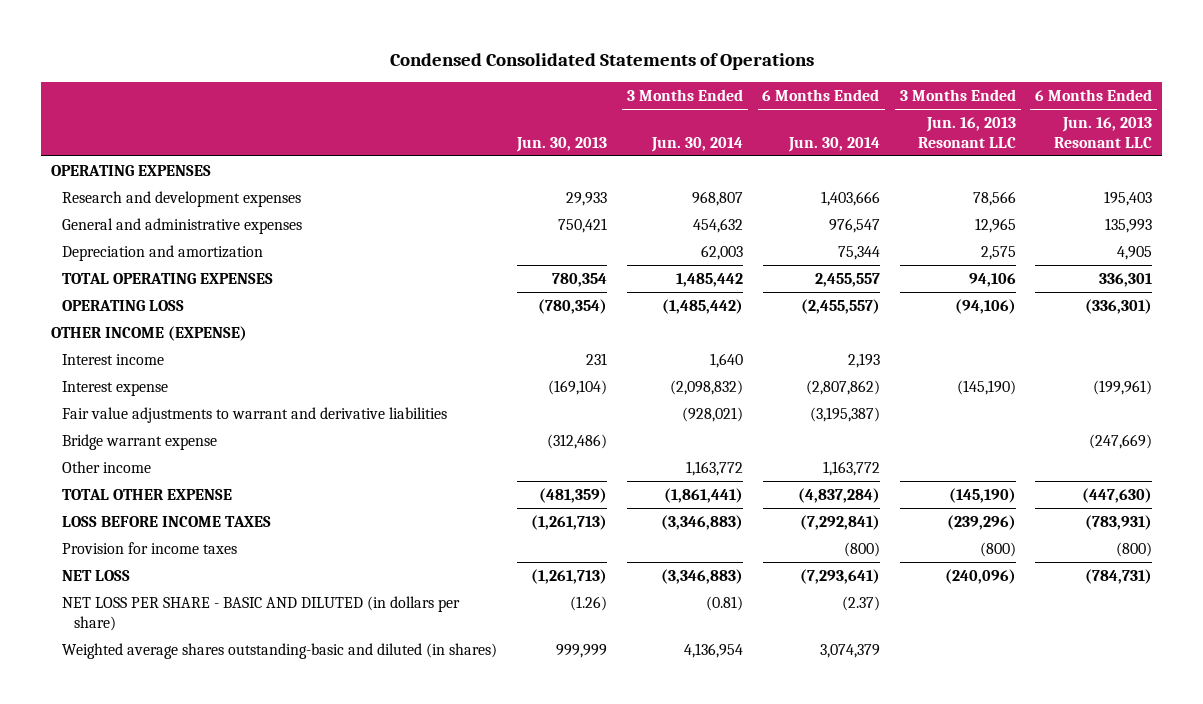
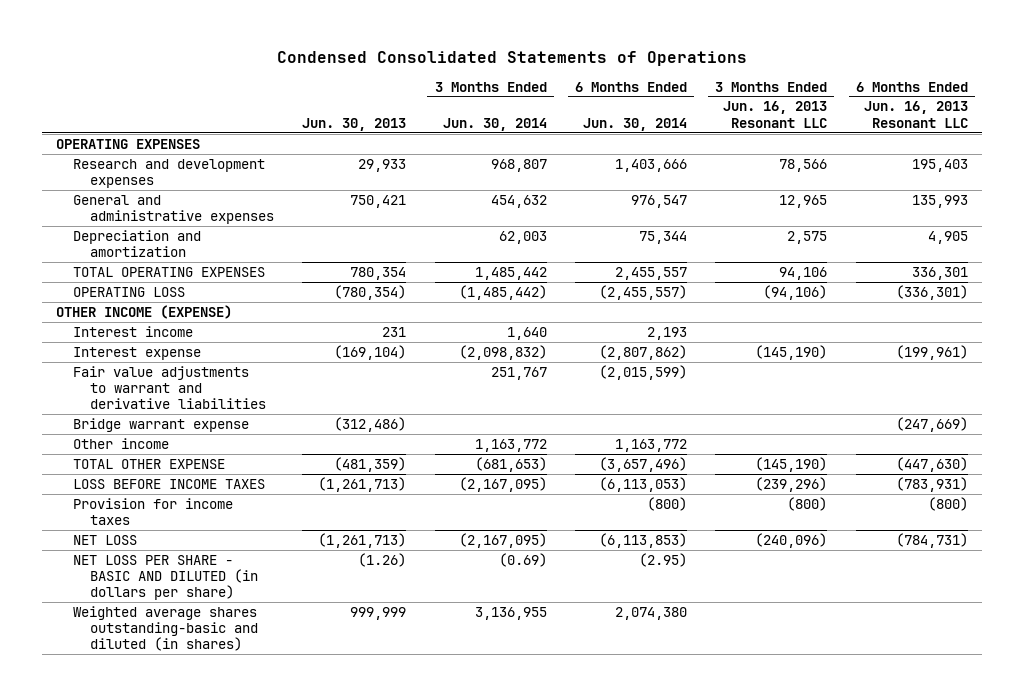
[682,407,744,423] (928,021) -> [490,366,547,380] 251,767
[809,407,880,423] (3,195,387) -> [598,364,687,380] (2,015,599)
[664,488,744,504] (1,861,441) -> [474,456,547,472] (681,653)
[797,488,880,504] (4,837,284) -> [598,456,687,472] (3,657,496)
[661,515,744,531] (3,346,883) -> [458,476,547,492] (2,167,095)
[799,515,880,531] (7,292,841) -> [598,476,687,492] (6,113,053)
[661,569,744,585] (3,346,883) -> [458,532,547,548] (2,167,095)
[799,569,880,585] (7,293,641) -> [598,532,687,548] (6,113,853)
[706,596,744,612] (0.81) -> [498,552,547,567] (0.69)
[841,596,880,612] (2.37) -> [638,552,687,567] (2.95)
[684,643,744,659] 4,136,954 -> [474,606,547,620] 3,136,955
[819,644,880,659] 3,074,379 -> [614,606,687,620] 2,074,380

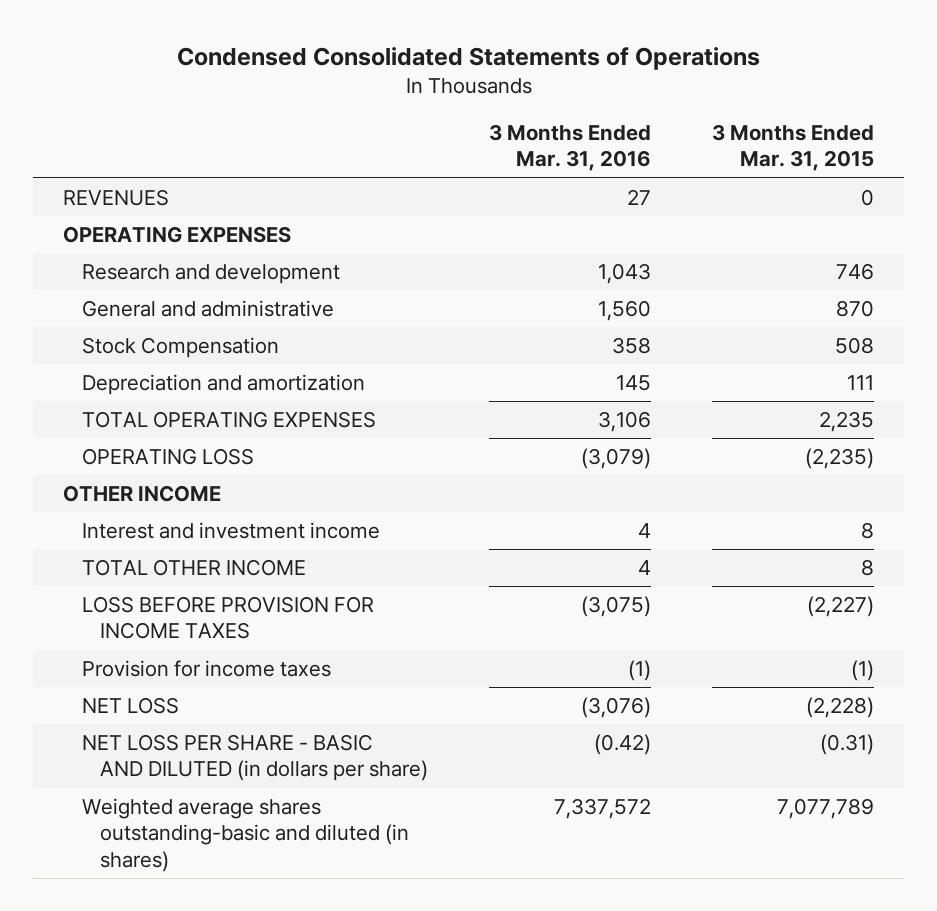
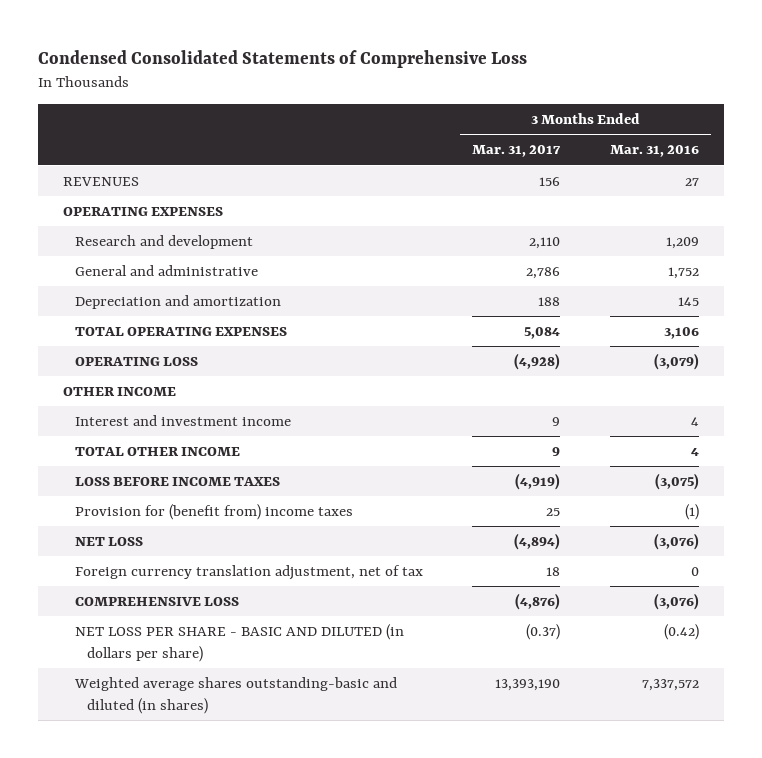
[176,47,760,71] Condensed Consolidated Statements of Operations -> [37,50,527,69] Condensed Consolidated Statements of Comprehensive Loss
[711,124,874,172] 3 Months Ended Mar. 31, 2015 -> none
none -> [472,145,562,158] Mar. 31, 2017
[81,337,279,359] Stock Compensation -> none
[597,263,651,285] 1,043 -> [666,236,700,249] 1,209
[597,300,651,322] 1,560 -> [668,266,700,279] 1,752
[81,596,374,640] LOSS BEFORE PROVISION FOR INCOME TAXES -> [74,476,280,486] LOSS BEFORE INCOME TAXES
[81,660,331,678] Provision for income taxes -> [74,503,353,520] Provision for (benefit from) income taxes
none -> [74,564,423,580] Foreign currency translation adjustment, net of tax
none -> [74,596,239,606] COMPREHENSIVE LOSS

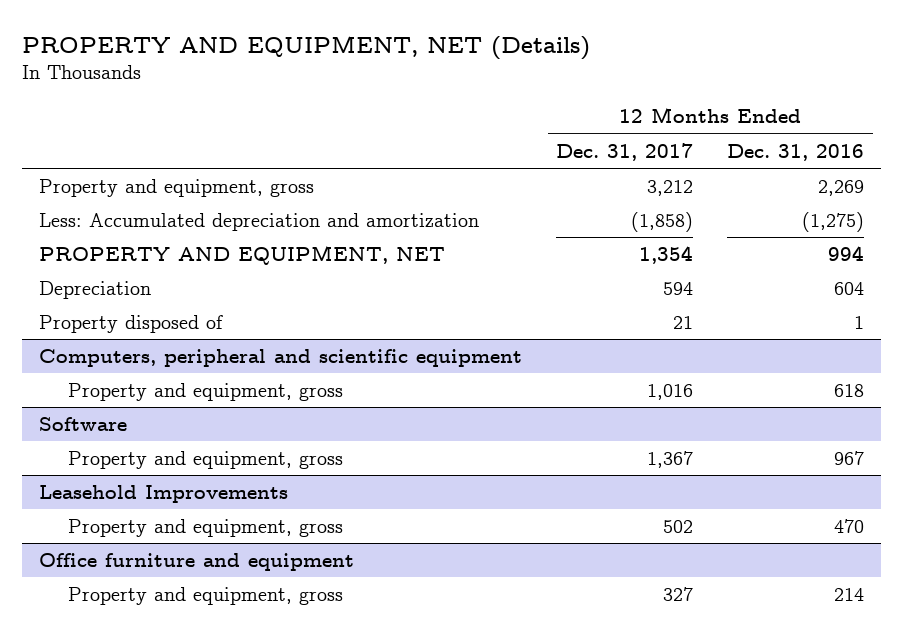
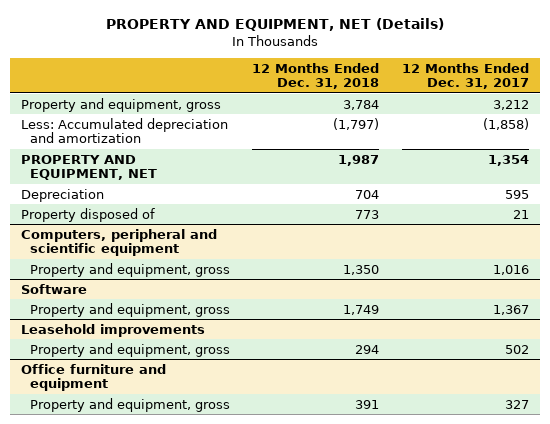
[727,143,865,161] Dec. 31, 2016 -> none
none -> [252,62,380,90] 12 Months Ended Dec. 31, 2018
[663,282,694,296] 594 -> [504,189,529,199] 595
[39,485,289,504] Leasehold Improvements -> [21,323,206,337] Leasehold improvements

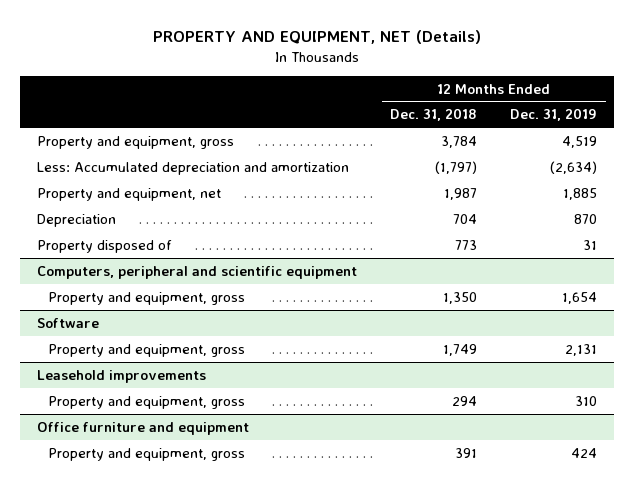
[401,62,529,90] 12 Months Ended Dec. 31, 2017 -> none
none -> [510,108,598,122] Dec. 31, 2019
[21,154,158,181] PROPERTY AND EQUIPMENT, NET -> [36,187,221,201] Property and equipment, net

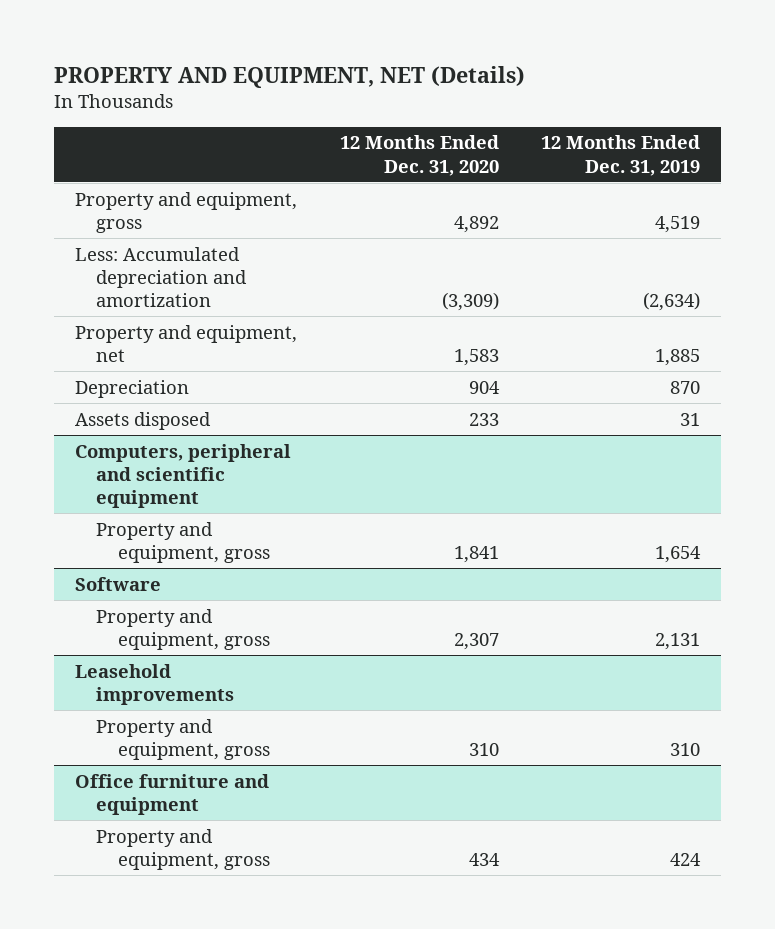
[390,108,478,122] Dec. 31, 2018 -> none
none -> [339,135,499,176] 12 Months Ended Dec. 31, 2020
[36,239,172,253] Property disposed of -> [75,411,212,430] Assets disposed

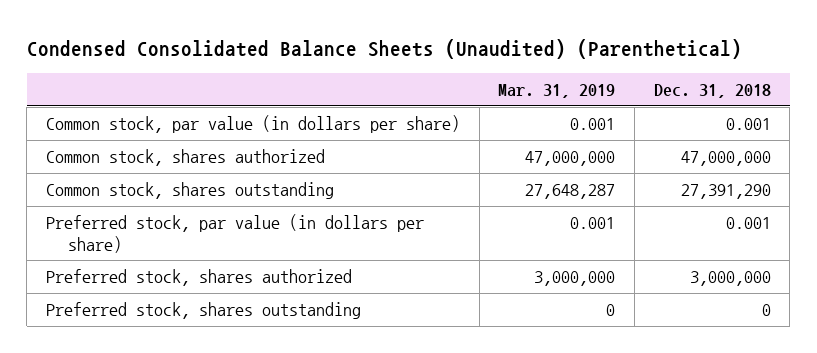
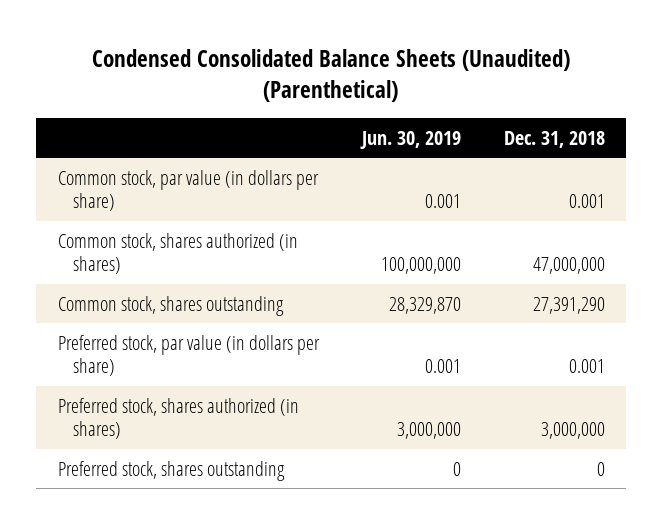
[498,84,616,99] Mar. 31, 2019 -> none
none -> [359,130,461,149] Jun. 30, 2019
[45,149,325,167] Common stock, shares authorized -> [57,232,298,275] Common stock, shares authorized (in shares)
[45,269,352,287] Preferred stock, shares authorized -> [57,397,299,440] Preferred stock, shares authorized (in shares)

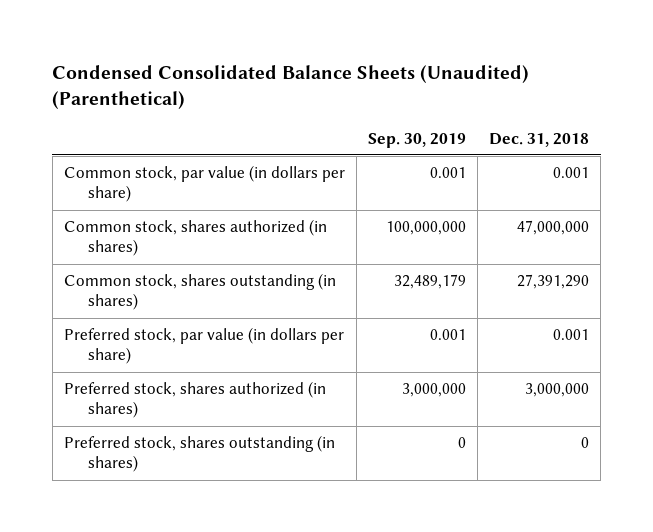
[359,130,461,149] Jun. 30, 2019 -> none
none -> [368,132,467,148] Sep. 30, 2019
[57,295,284,316] Common stock, shares outstanding -> [64,273,337,311] Common stock, shares outstanding (in shares)
[57,460,285,481] Preferred stock, shares outstanding -> [64,435,336,473] Preferred stock, shares outstanding (in shares)

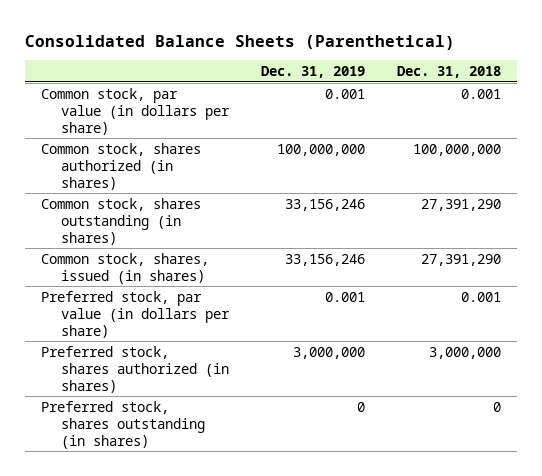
[52,64,530,109] Condensed Consolidated Balance Sheets (Unaudited) (Parenthetical) -> [25,34,456,50] Consolidated Balance Sheets (Parenthetical)
[368,132,467,148] Sep. 30, 2019 -> none
none -> [261,66,366,79] Dec. 31, 2019
[517,220,590,236] 47,000,000 -> [412,143,501,156] 100,000,000
none -> [40,252,209,284] Common stock, shares, issued (in shares)

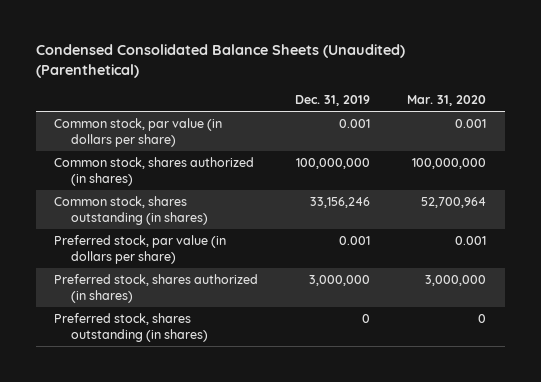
[25,34,456,50] Consolidated Balance Sheets (Parenthetical) -> [35,44,405,79] Condensed Consolidated Balance Sheets (Unaudited) (Parenthetical)
[396,66,501,79] Dec. 31, 2018 -> none
none -> [407,95,487,107] Mar. 31, 2020
[40,252,209,284] Common stock, shares, issued (in shares) -> none

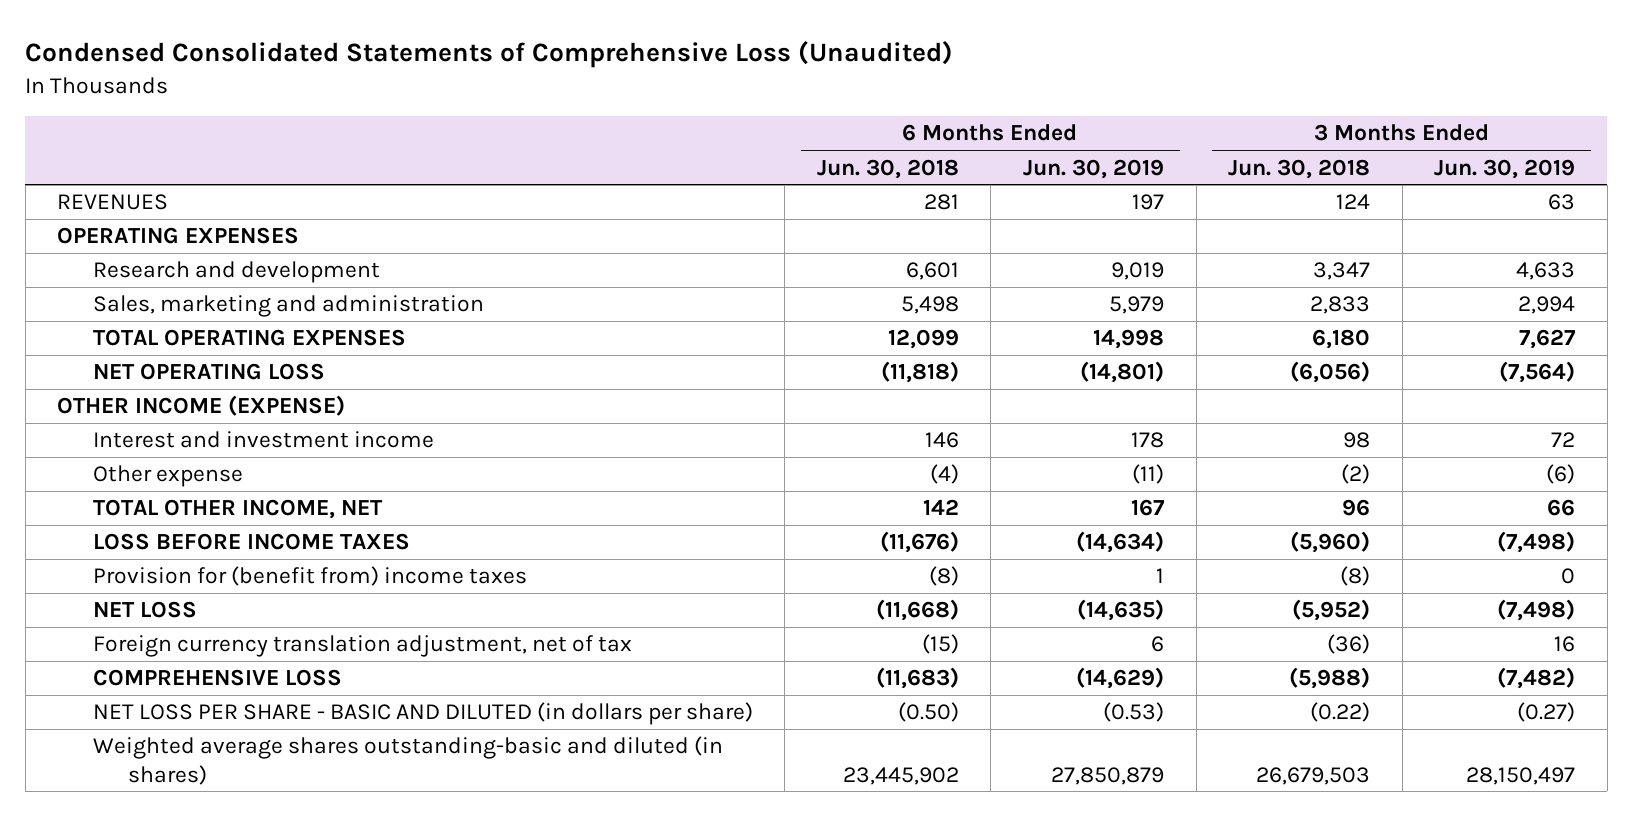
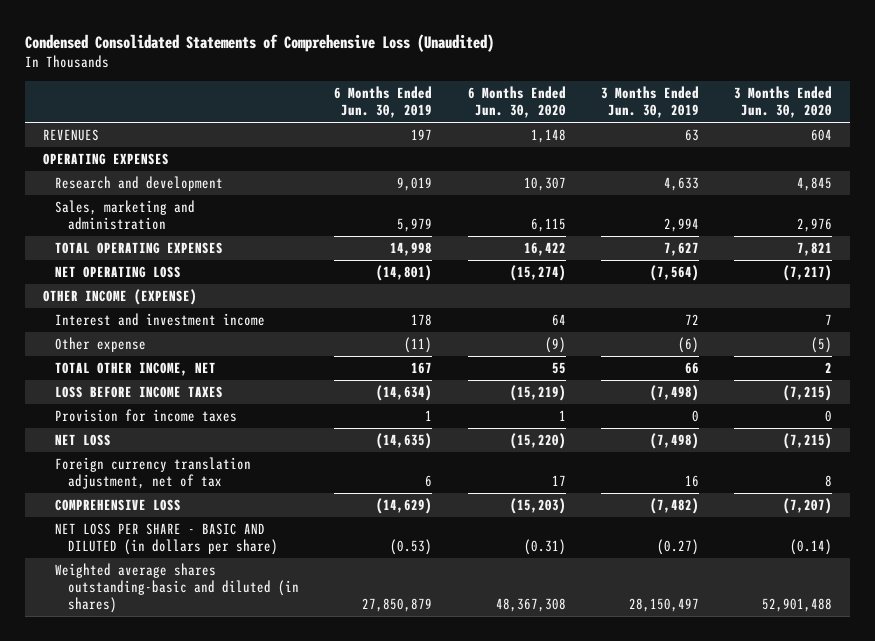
[816,158,959,179] Jun. 30, 2018 -> none
[1228,158,1371,179] Jun. 30, 2018 -> none
none -> [467,86,566,119] 6 Months Ended Jun. 30, 2020
none -> [734,86,833,119] 3 Months Ended Jun. 30, 2020
[92,566,527,587] Provision for (benefit from) income taxes -> [55,409,238,423] Provision for income taxes

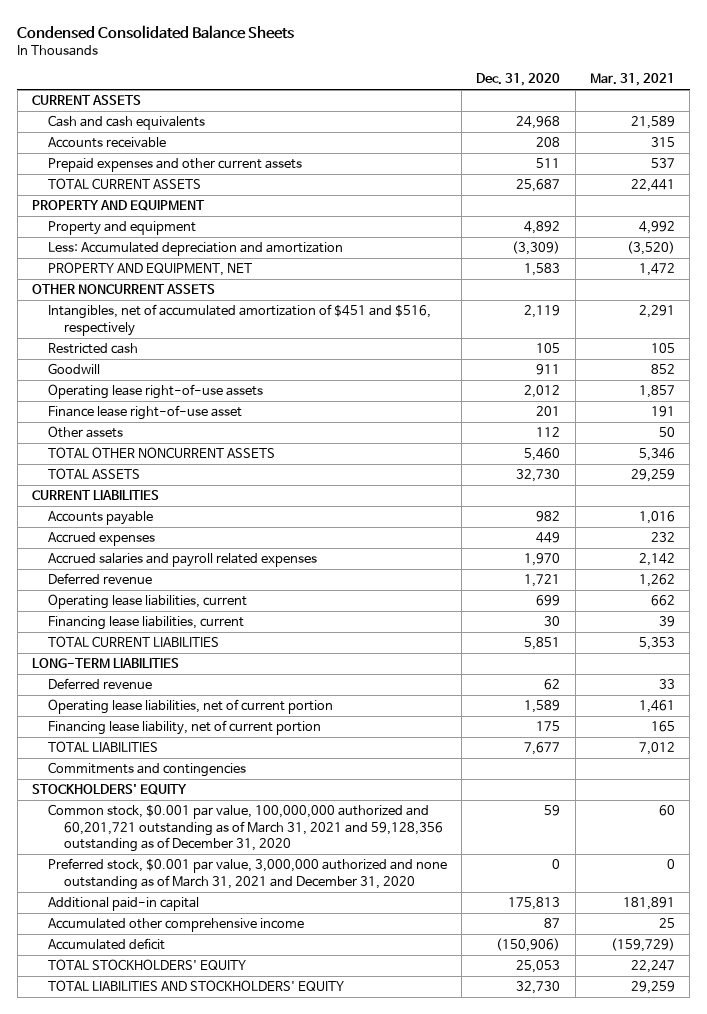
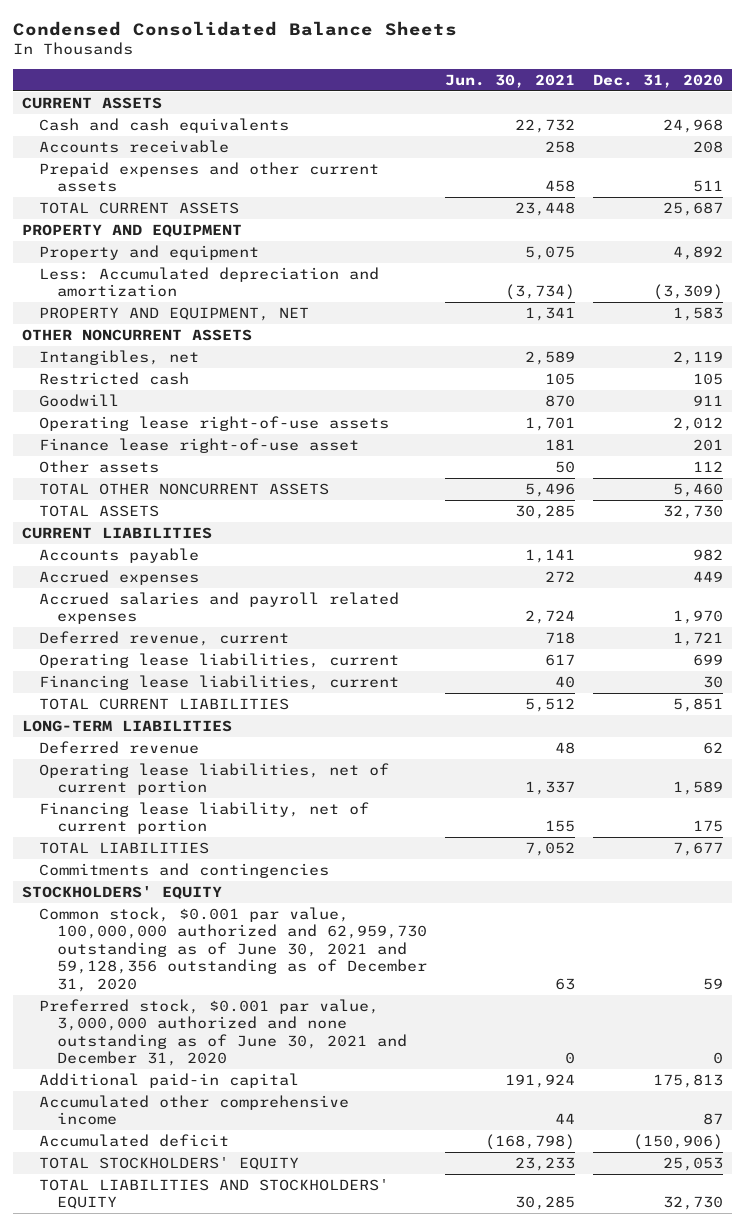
[589,73,675,87] Mar. 31, 2021 -> none
none -> [445,73,576,88] Jun. 30, 2021
[47,304,431,336] Intangibles, net of accumulated amortization of $451 and $516, respectively -> [39,349,200,365] Intangibles, net
[47,573,152,585] Deferred revenue -> [39,630,290,646] Deferred revenue, current
[47,804,443,853] Common stock, $0.001 par value, 100,000,000 authorized and 60,201,721 outstanding as of March 31, 2021 and 59,128,356 outstanding as of December 31, 2020 -> [39,906,427,992] Common stock, $0.001 par value, 100,000,000 authorized and 62,959,730 outstanding as of June 30, 2021 and 59,128,356 outstanding as of December 31, 2020
[47,858,447,890] Preferred stock, $0.001 par value, 3,000,000 authorized and none outstanding as of March 31, 2021 and December 31, 2020 -> [39,998,407,1067] Preferred stock, $0.001 par value, 3,000,000 authorized and none outstanding as of June 30, 2021 and December 31, 2020

